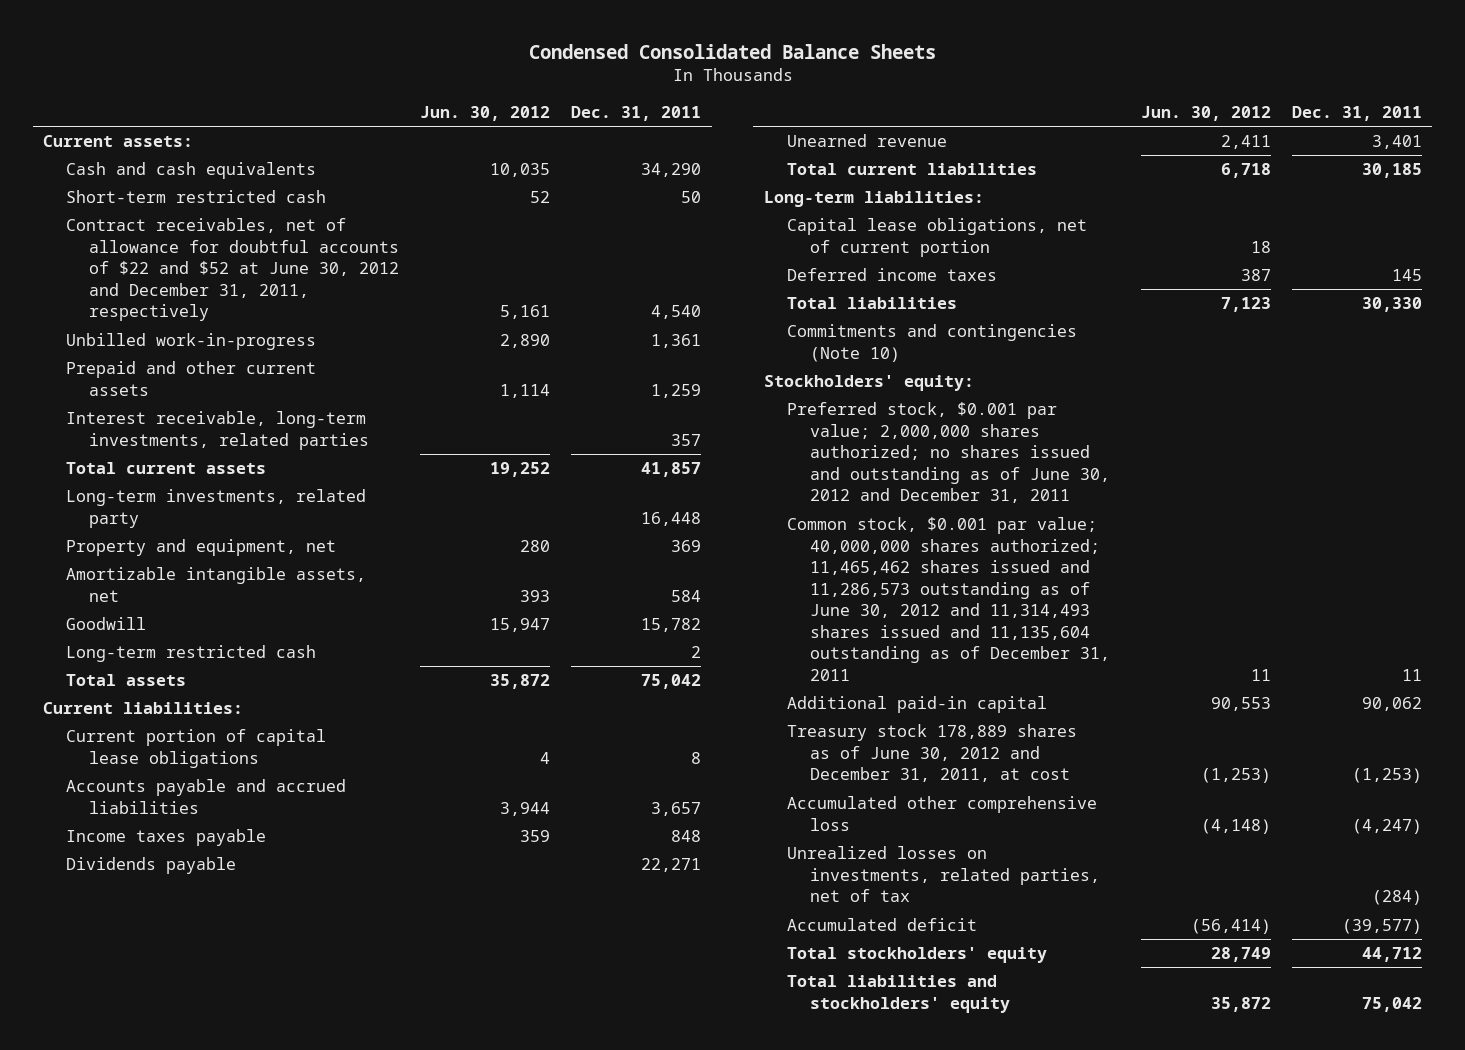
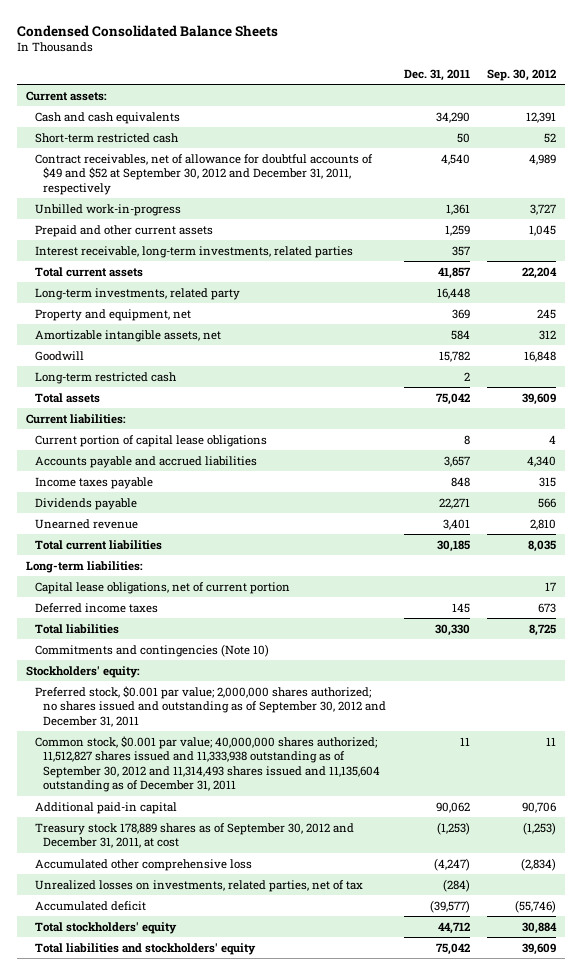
[420,106,551,122] Jun. 30, 2012 -> none
none -> [487,68,557,81] Sep. 30, 2012
[66,218,399,322] Contract receivables, net of allowance for doubtful accounts of $22 and $52 at June 30, 2012 and December 31, 2011, respectively -> [34,153,373,195] Contract receivables, net of allowance for doubtful accounts of $49 and $52 at September 30, 2012 and December 31, 2011, respectively
[786,402,1110,504] Preferred stock, $0.001 par value; 2,000,000 shares authorized; no shares issued and outstanding as of June 30, 2012 and December 31, 2011 -> [34,685,387,727] Preferred stock, $0.001 par value; 2,000,000 shares authorized; no shares issued and outstanding as of September 30, 2012 and December 31, 2011
[786,517,1110,681] Common stock, $0.001 par value; 40,000,000 shares authorized; 11,465,462 shares issued and 11,286,573 outstanding as of June 30, 2012 and 11,314,493 shares issued and 11,135,604 outstanding as of December 31, 2011 -> [34,735,381,793] Common stock, $0.001 par value; 40,000,000 shares authorized; 11,512,827 shares issued and 11,333,938 outstanding as of September 30, 2012 and 11,314,493 shares issued and 11,135,604 outstanding as of December 31, 2011
[786,724,1077,783] Treasury stock 178,889 shares as of June 30, 2012 and December 31, 2011, at cost -> [34,822,354,849] Treasury stock 178,889 shares as of September 30, 2012 and December 31, 2011, at cost

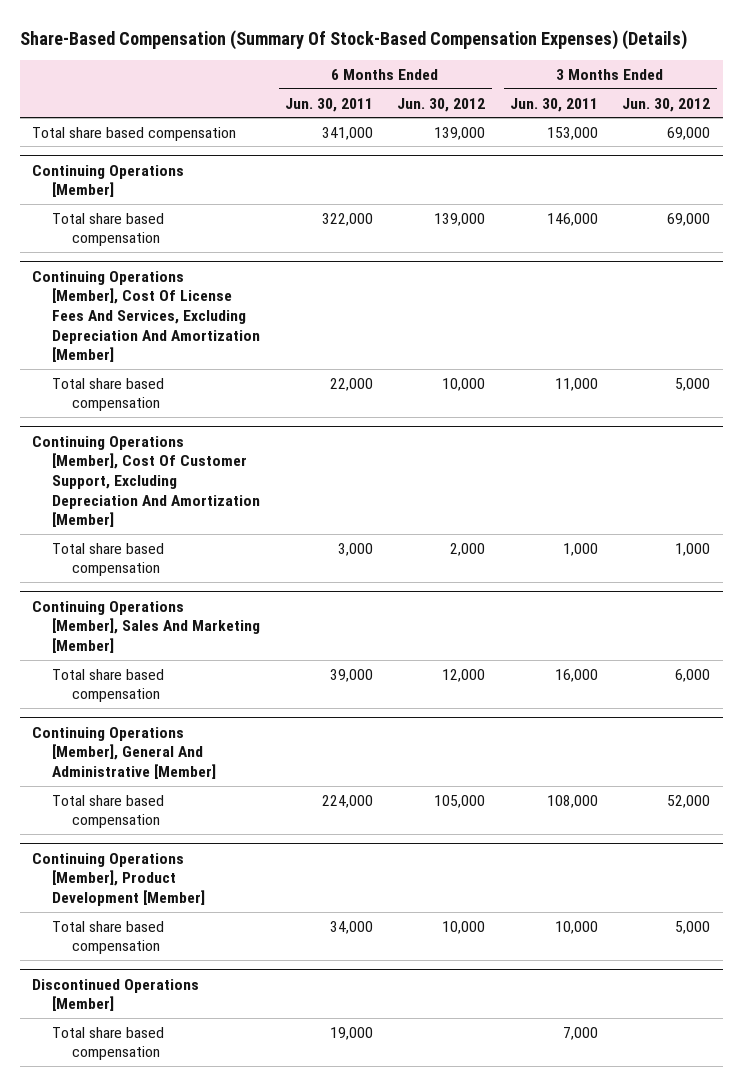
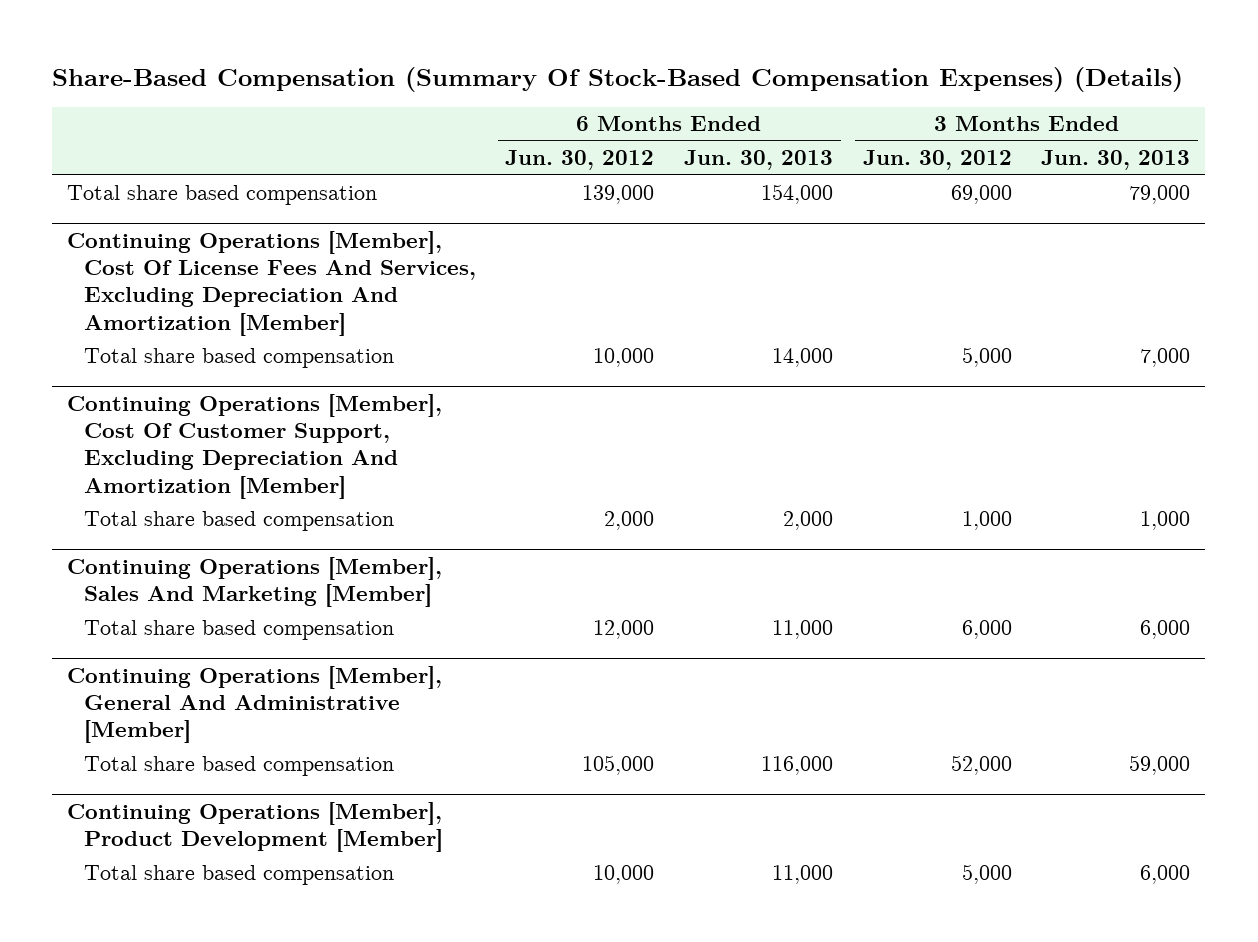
[284,97,373,112] Jun. 30, 2011 -> none
[509,97,598,112] Jun. 30, 2011 -> none
none -> [684,150,834,171] Jun. 30, 2013
none -> [1041,150,1191,171] Jun. 30, 2013
[32,164,185,198] Continuing Operations [Member] -> none
[52,212,165,247] Total share based compensation -> none
[32,978,200,1012] Discontinued Operations [Member] -> none
[52,1026,165,1061] Total share based compensation -> none

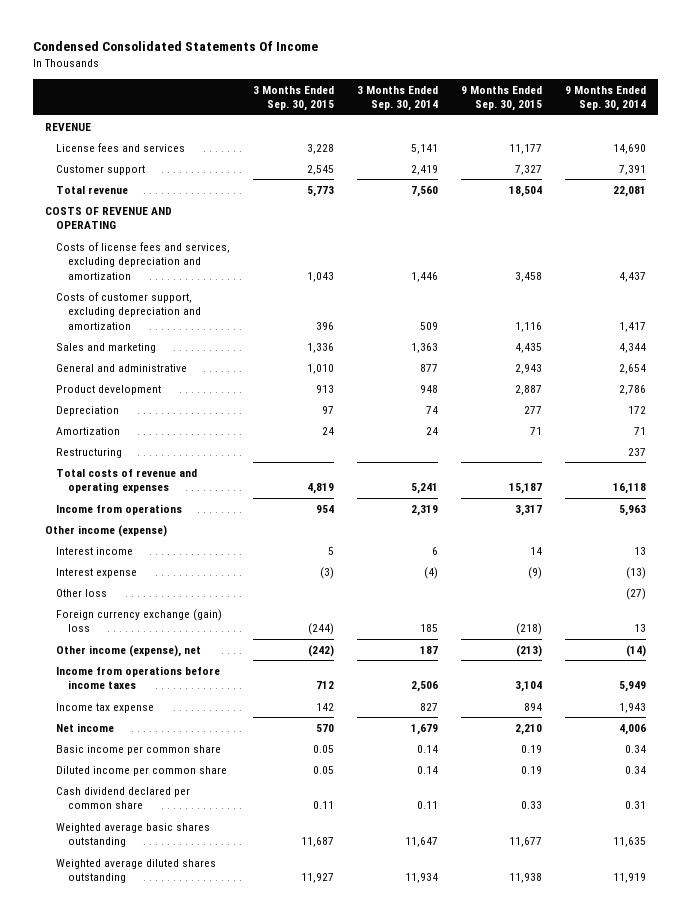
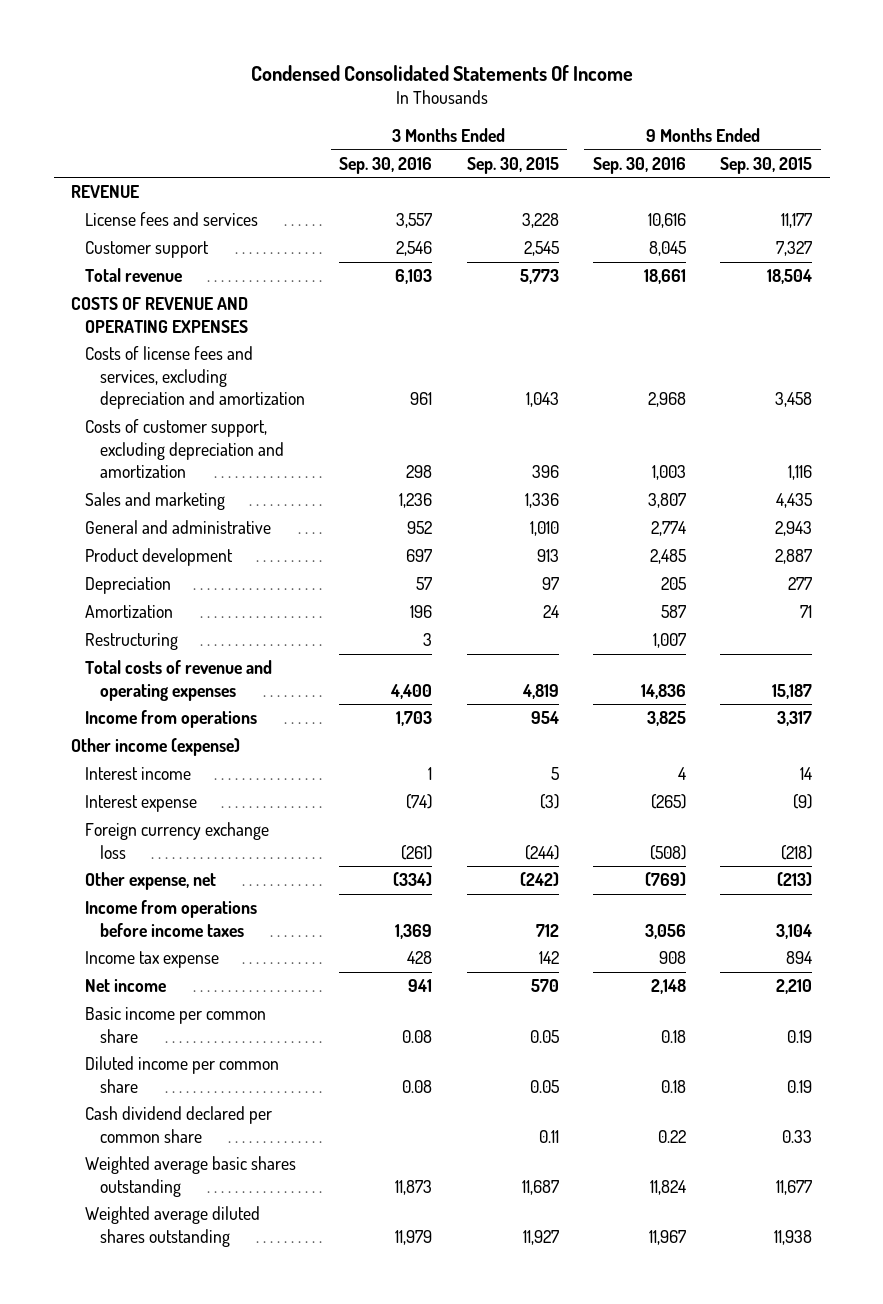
[357,85,439,112] 3 Months Ended Sep. 30, 2014 -> none
[565,85,647,112] 9 Months Ended Sep. 30, 2014 -> none
none -> [339,156,433,174] Sep. 30, 2016
none -> [592,156,686,174] Sep. 30, 2016
[44,206,172,230] COSTS OF REVENUE AND OPERATING -> [71,297,249,333] COSTS OF REVENUE AND OPERATING EXPENSES
[56,588,108,597] Other loss -> none
[56,608,223,633] Foreign currency exchange (gain) loss -> [85,822,270,859] Foreign currency exchange loss
[56,644,202,657] Other income (expense), net -> [85,872,217,891] Other expense, net

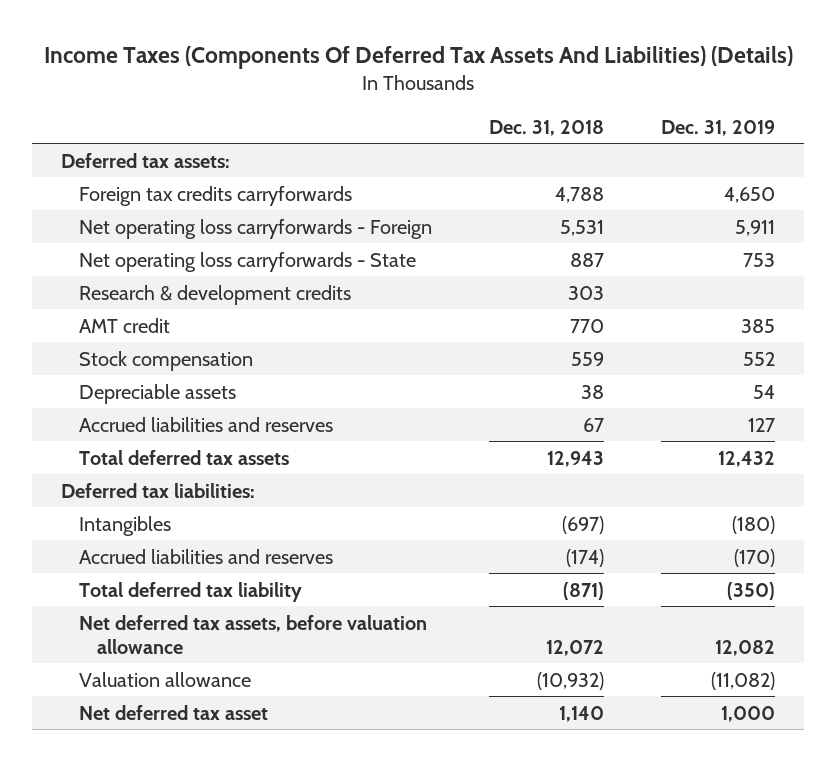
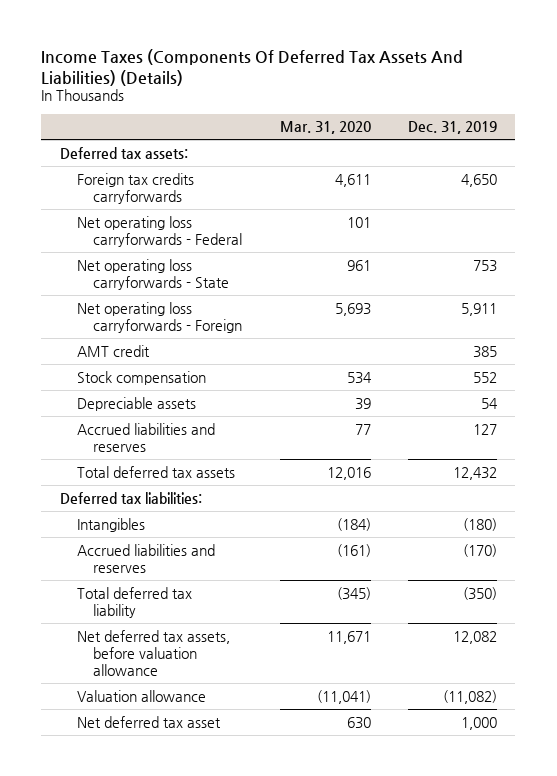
[489,119,605,136] Dec. 31, 2018 -> none
none -> [279,121,371,135] Mar. 31, 2020
none -> [76,215,243,247] Net operating loss carryforwards - Federal
[79,284,352,305] Research & development credits -> none
[79,218,433,239] Net operating loss carryforwards - Foreign -> [76,301,243,333] Net operating loss carryforwards - Foreign

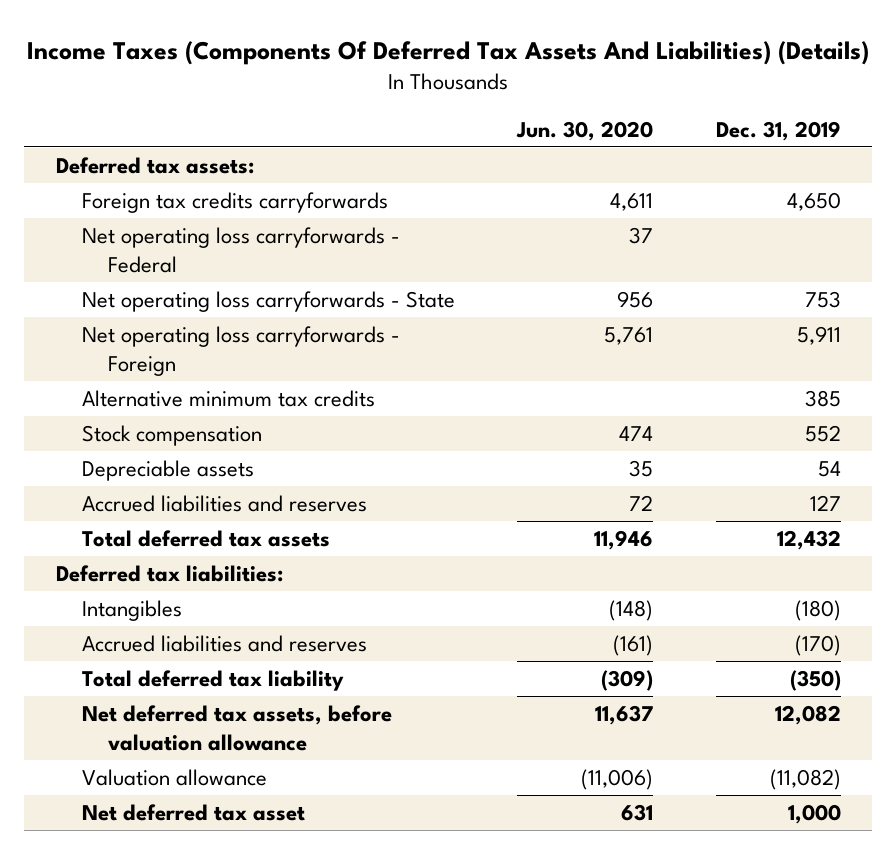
[279,121,371,135] Mar. 31, 2020 -> none
none -> [516,120,654,141] Jun. 30, 2020
[76,344,150,357] AMT credit -> [81,390,375,408] Alternative minimum tax credits

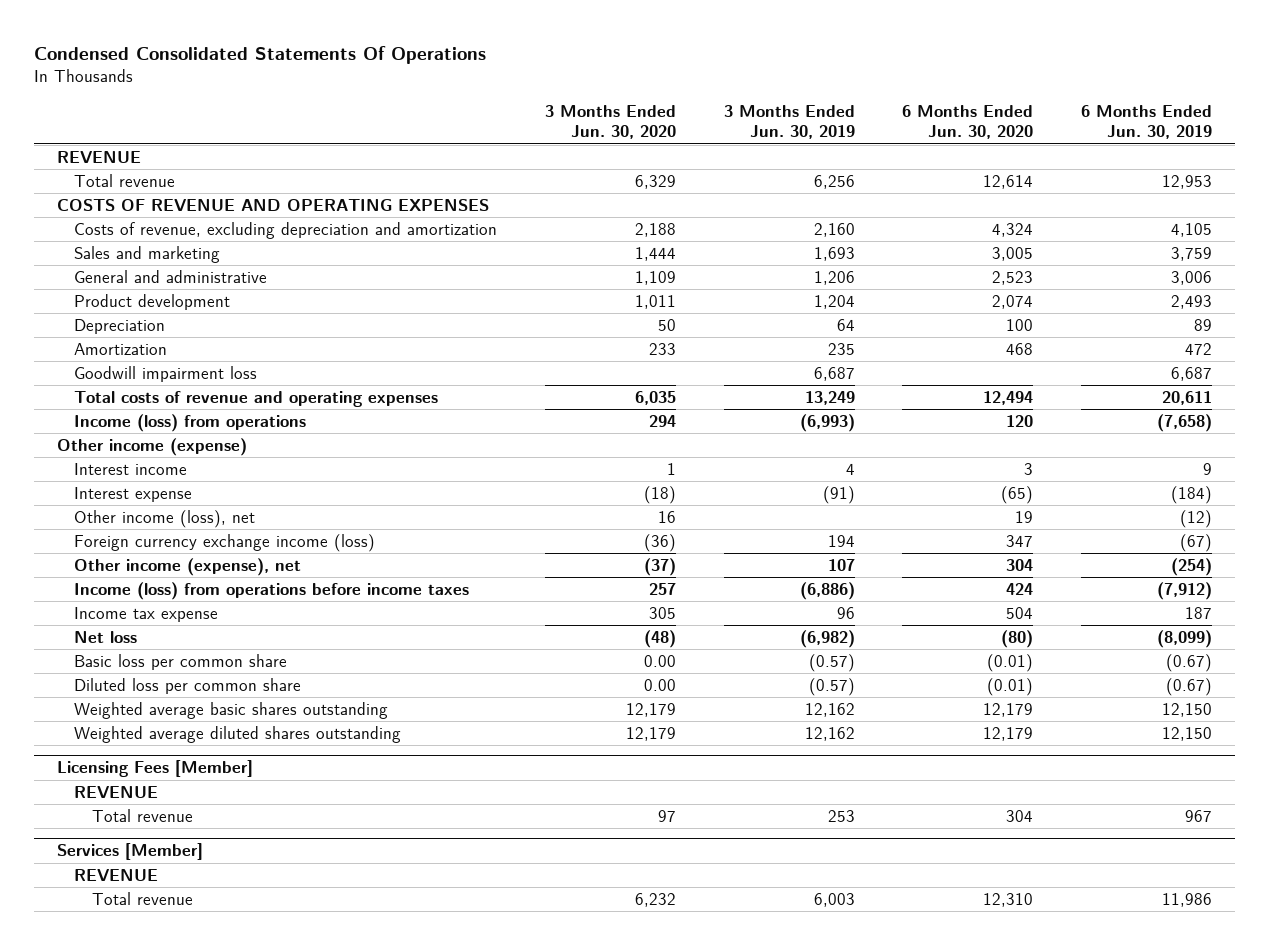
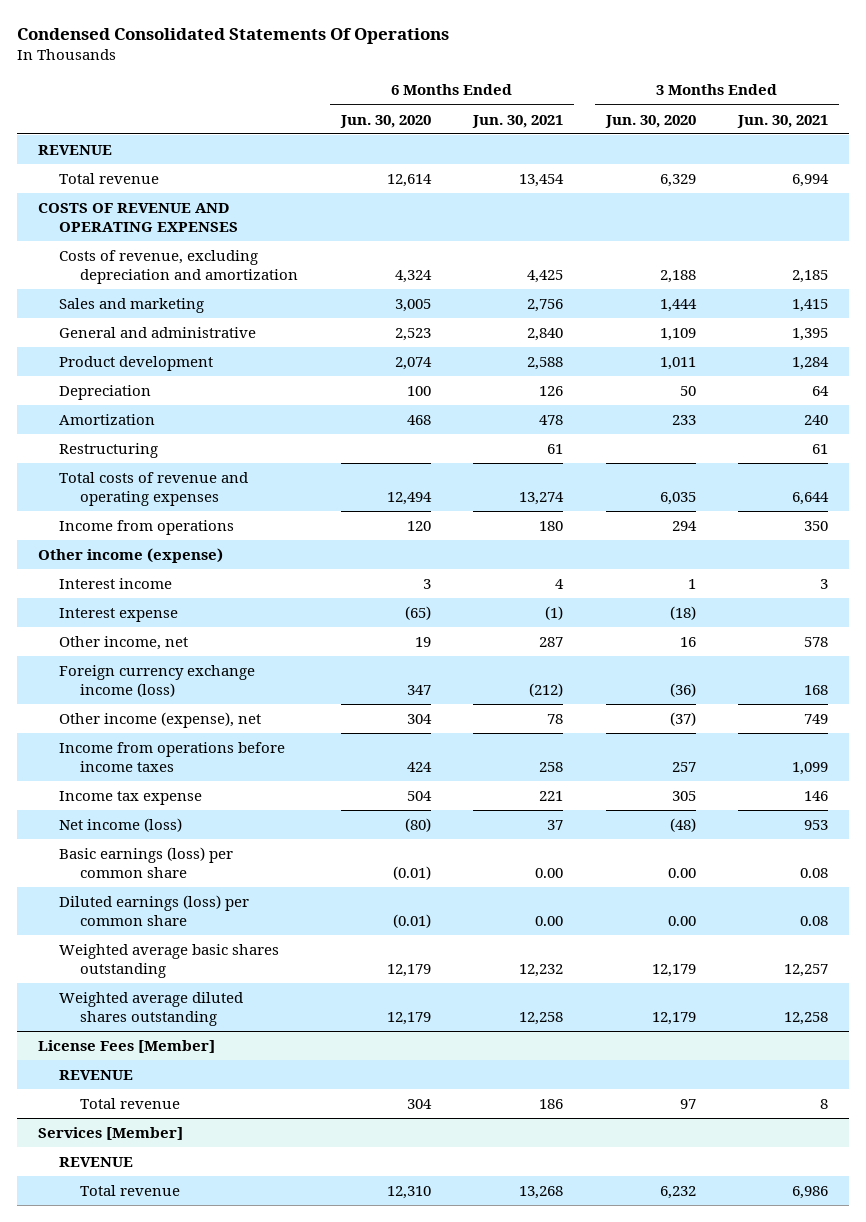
[723,104,855,140] 3 Months Ended Jun. 30, 2019 -> none
[1080,104,1212,140] 6 Months Ended Jun. 30, 2019 -> none
none -> [472,114,564,128] Jun. 30, 2021
none -> [737,114,829,128] Jun. 30, 2021
[74,366,258,383] Goodwill impairment loss -> none
none -> [59,443,159,459] Restructuring
[74,414,307,433] Income (loss) from operations -> [59,520,235,536] Income from operations
[74,510,256,529] Other income (loss), net -> [59,636,189,651] Other income, net
[74,582,470,601] Income (loss) from operations before income taxes -> [59,742,286,772] Income from operations before income taxes
[74,631,138,644] Net loss -> [59,818,183,833] Net income (loss)
[74,654,288,671] Basic loss per common share -> [59,847,234,878] Basic earnings (loss) per common share
[74,678,302,695] Diluted loss per common share -> [59,895,250,926] Diluted earnings (loss) per common share
[57,760,254,778] Licensing Fees [Member] -> [37,1040,215,1054] License Fees [Member]

